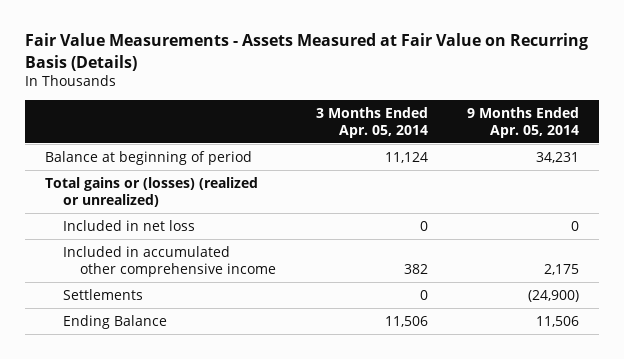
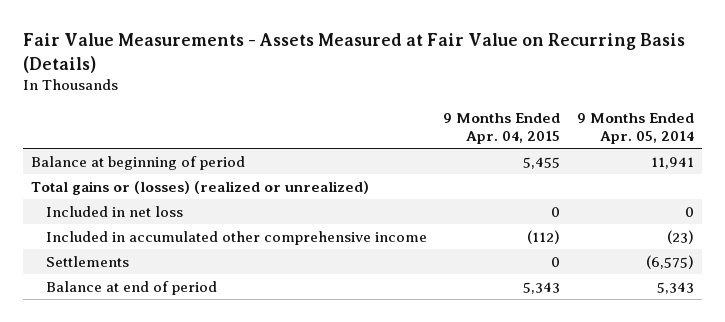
[315,106,428,138] 3 Months Ended Apr. 05, 2014 -> none
none -> [443,113,561,144] 9 Months Ended Apr. 04, 2015
[536,151,580,163] 34,231 -> [651,156,695,169] 11,941
[62,314,167,329] Ending Balance -> none
[544,263,580,275] 2,175 -> [667,229,695,244] (23)
[528,289,580,302] (24,900) -> [646,254,695,269] (6,575)
none -> [45,280,217,295] Balance at end of period

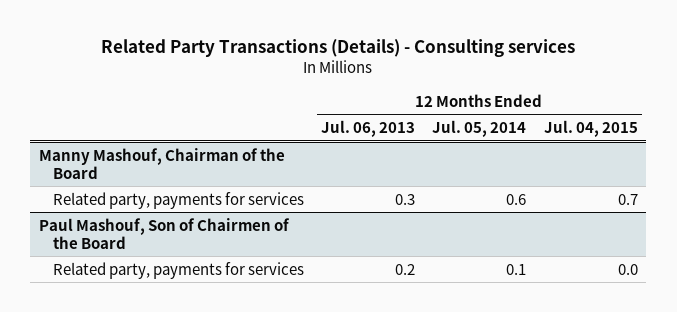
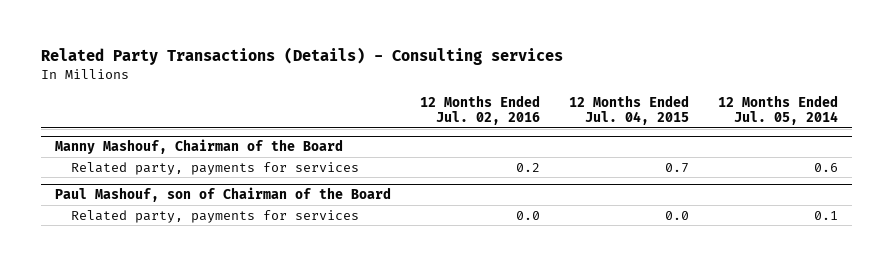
[320,120,415,138] Jul. 06, 2013 -> none
none -> [420,94,541,126] 12 Months Ended Jul. 02, 2016
[39,217,291,249] Paul Mashouf, Son of Chairmen of the Board -> [55,187,392,203] Paul Mashouf, son of Chairman of the Board

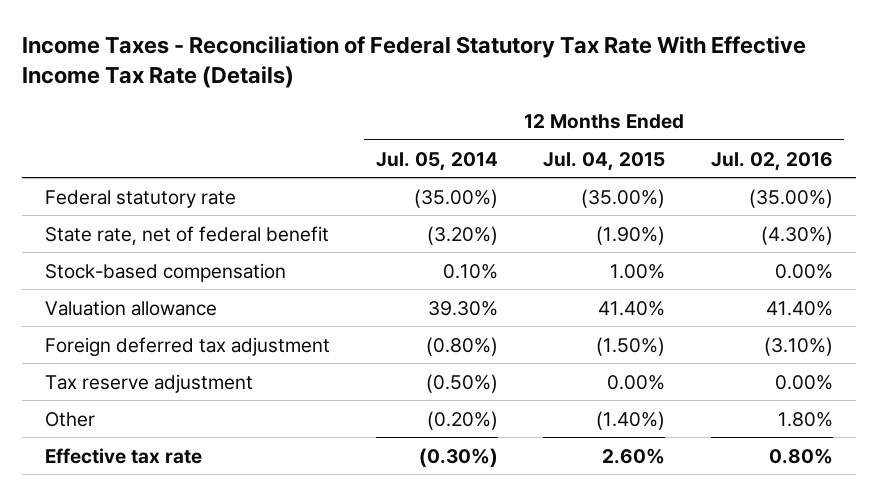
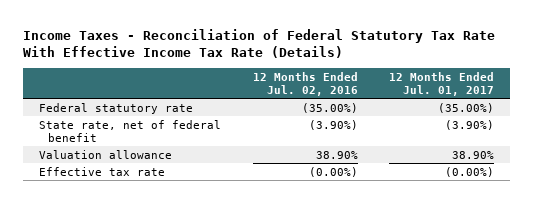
[375,151,498,171] Jul. 05, 2014 -> none
[543,151,666,171] Jul. 04, 2015 -> none
none -> [389,71,495,96] 12 Months Ended Jul. 01, 2017
[45,262,287,282] Stock-based compensation -> none
[45,336,331,357] Foreign deferred tax adjustment -> none
[45,373,254,393] Tax reserve adjustment -> none
[45,411,96,427] Other -> none
[761,225,834,245] (4.30%) -> [308,119,358,130] (3.90%)
[766,300,834,316] 41.40% -> [315,150,358,159] 38.90%
[769,447,834,464] 0.80% -> [308,166,358,177] (0.00%)

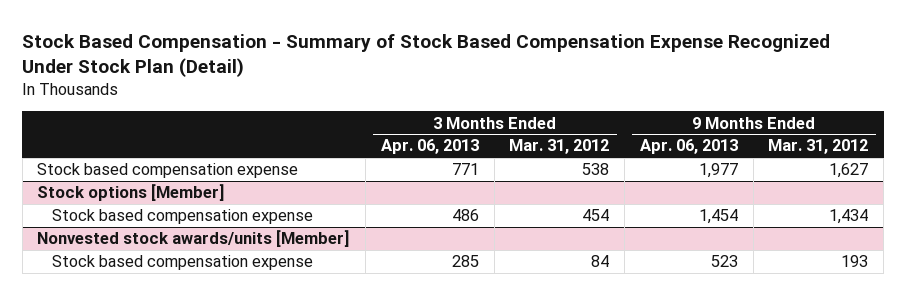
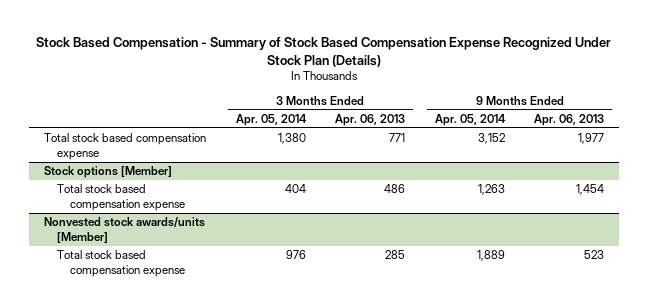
[22,33,831,77] Stock Based Compensation - Summary of Stock Based Compensation Expense Recognized Under Stock Plan (Detail) -> [36,37,612,67] Stock Based Compensation - Summary of Stock Based Compensation Expense Recognized Under Stock Plan (Details)
[509,139,610,155] Mar. 31, 2012 -> none
[768,139,869,155] Mar. 31, 2012 -> none
none -> [235,113,307,126] Apr. 05, 2014
none -> [434,113,506,126] Apr. 05, 2014
[37,163,299,179] Stock based compensation expense -> [44,133,207,160] Total stock based compensation expense
[51,209,313,225] Stock based compensation expense -> [57,184,186,211] Total stock based compensation expense
[51,255,313,271] Stock based compensation expense -> [57,250,186,277] Total stock based compensation expense

